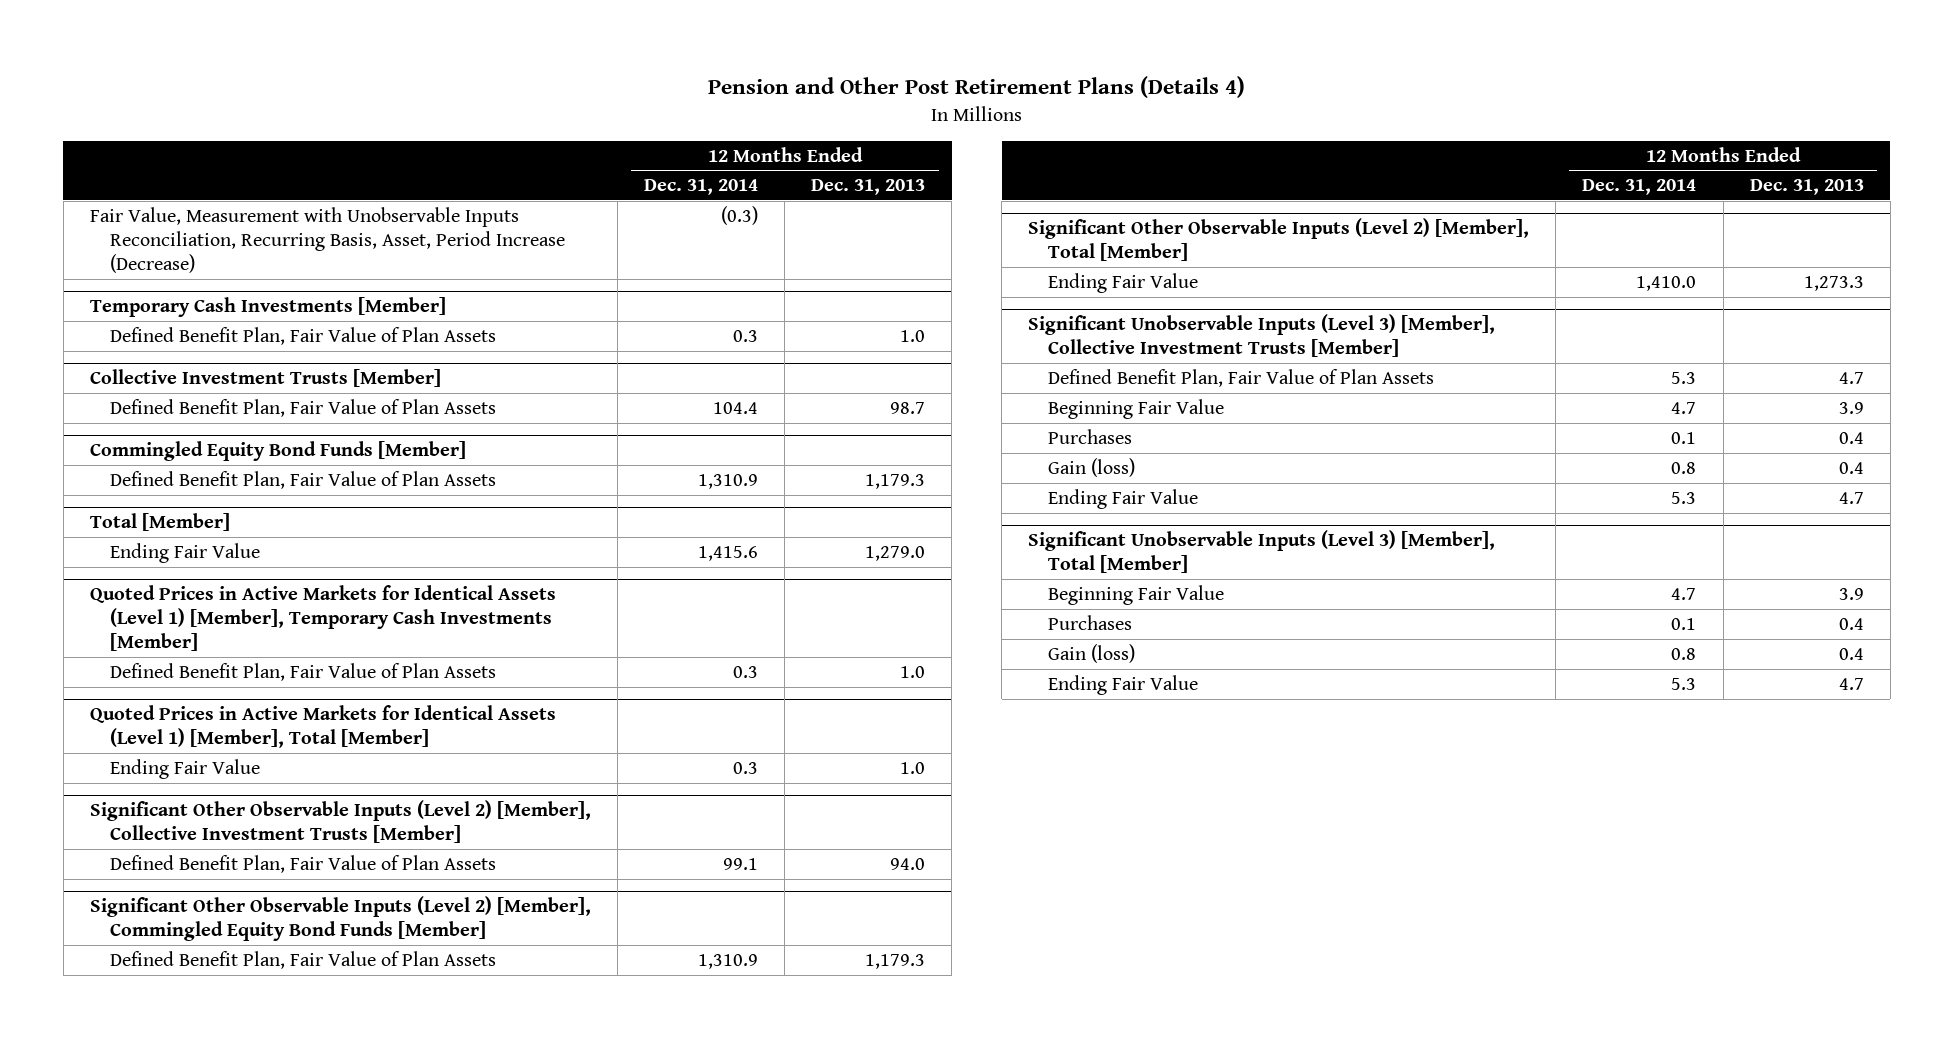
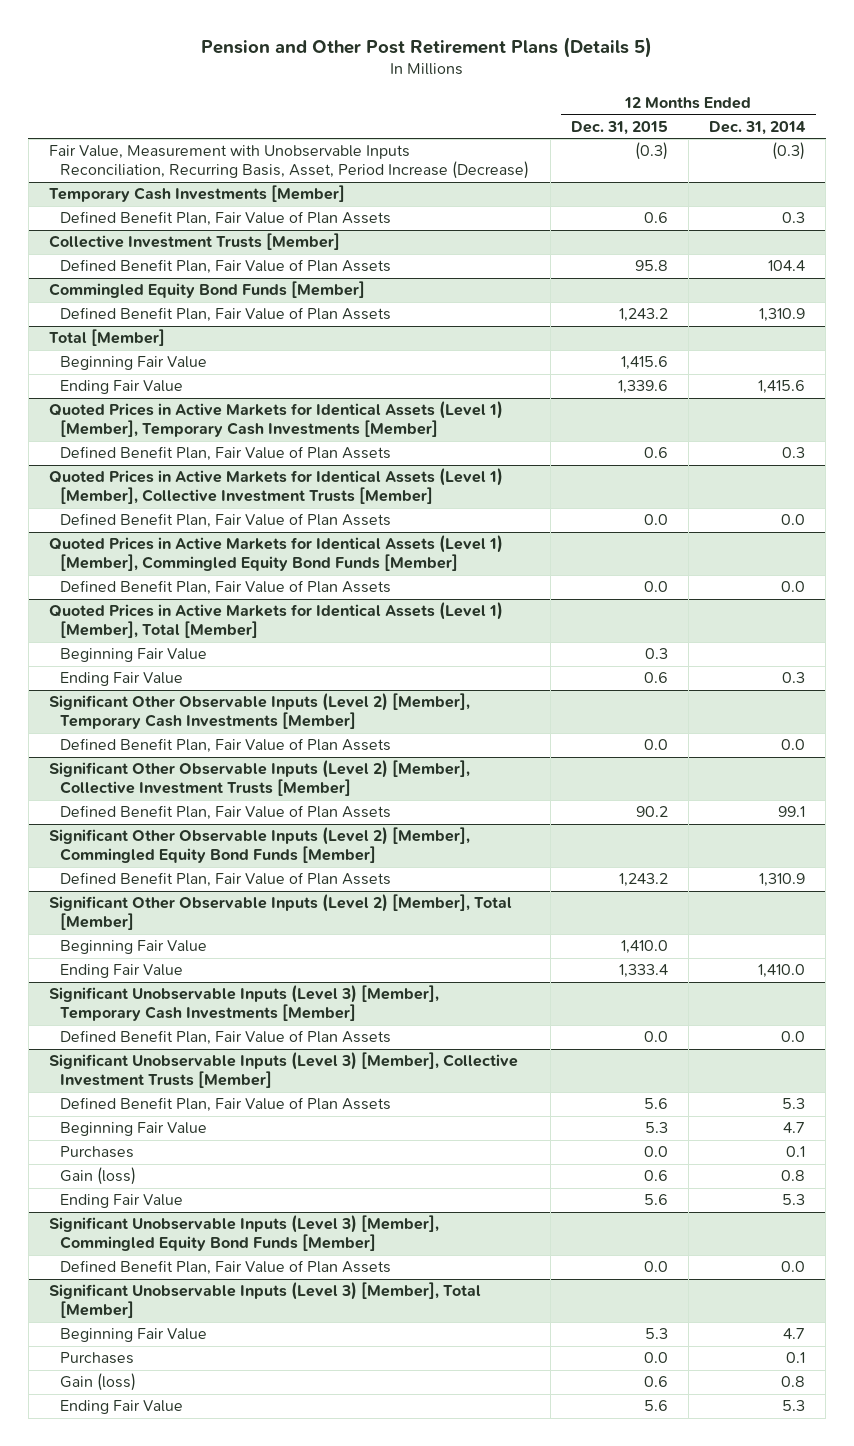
[707,76,1245,99] Pension and Other Post Retirement Plans (Details 4) -> [201,36,653,58] Pension and Other Post Retirement Plans (Details 5)
[811,179,926,196] Dec. 31, 2013 -> none
none -> [570,120,668,135] Dec. 31, 2015
none -> [60,356,208,371] Beginning Fair Value
none -> [48,468,503,505] Quoted Prices in Active Markets for Identical Assets (Level 1) [Member], Collective Investment Trusts [Member]
none -> [60,513,392,529] Defined Benefit Plan, Fair Value of Plan Assets
none -> [48,535,503,572] Quoted Prices in Active Markets for Identical Assets (Level 1) [Member], Commingled Equity Bond Funds [Member]
none -> [60,580,392,596] Defined Benefit Plan, Fair Value of Plan Assets
none -> [60,648,208,663] Beginning Fair Value
none -> [48,693,470,730] Significant Other Observable Inputs (Level 2) [Member], Temporary Cash Investments [Member]
none -> [60,738,392,754] Defined Benefit Plan, Fair Value of Plan Assets
none -> [60,940,208,955] Beginning Fair Value
none -> [48,985,439,1022] Significant Unobservable Inputs (Level 3) [Member], Temporary Cash Investments [Member]
none -> [60,1030,392,1046] Defined Benefit Plan, Fair Value of Plan Assets
none -> [48,1215,439,1252] Significant Unobservable Inputs (Level 3) [Member], Commingled Equity Bond Funds [Member]
none -> [60,1260,392,1276] Defined Benefit Plan, Fair Value of Plan Assets

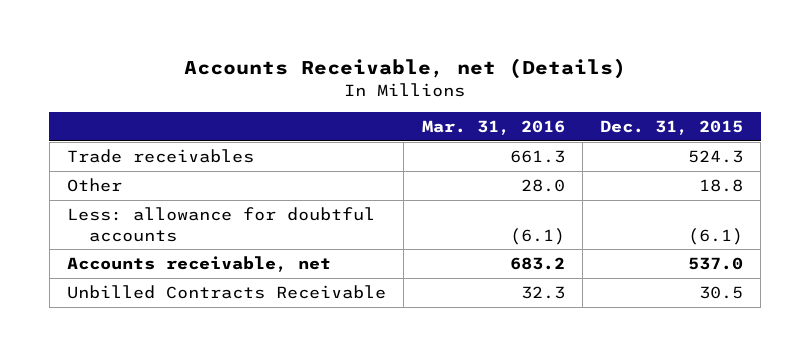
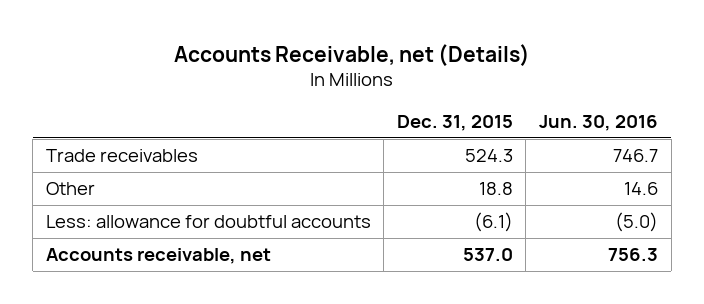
[421,119,565,135] Mar. 31, 2016 -> none
none -> [538,114,658,131] Jun. 30, 2016
[66,285,386,300] Unbilled Contracts Receivable -> none

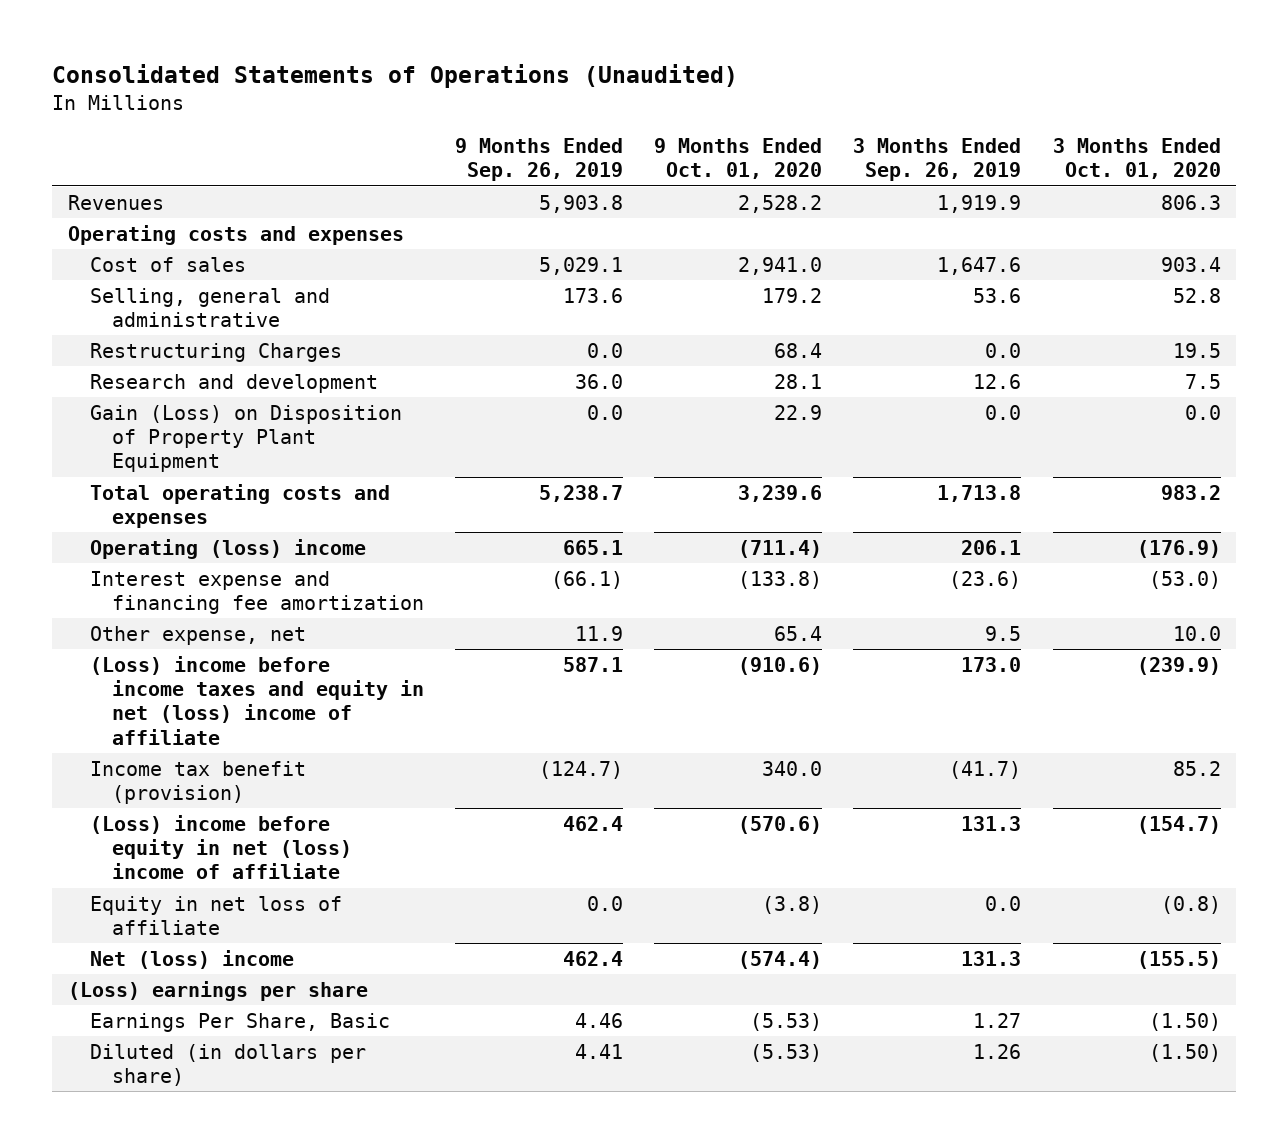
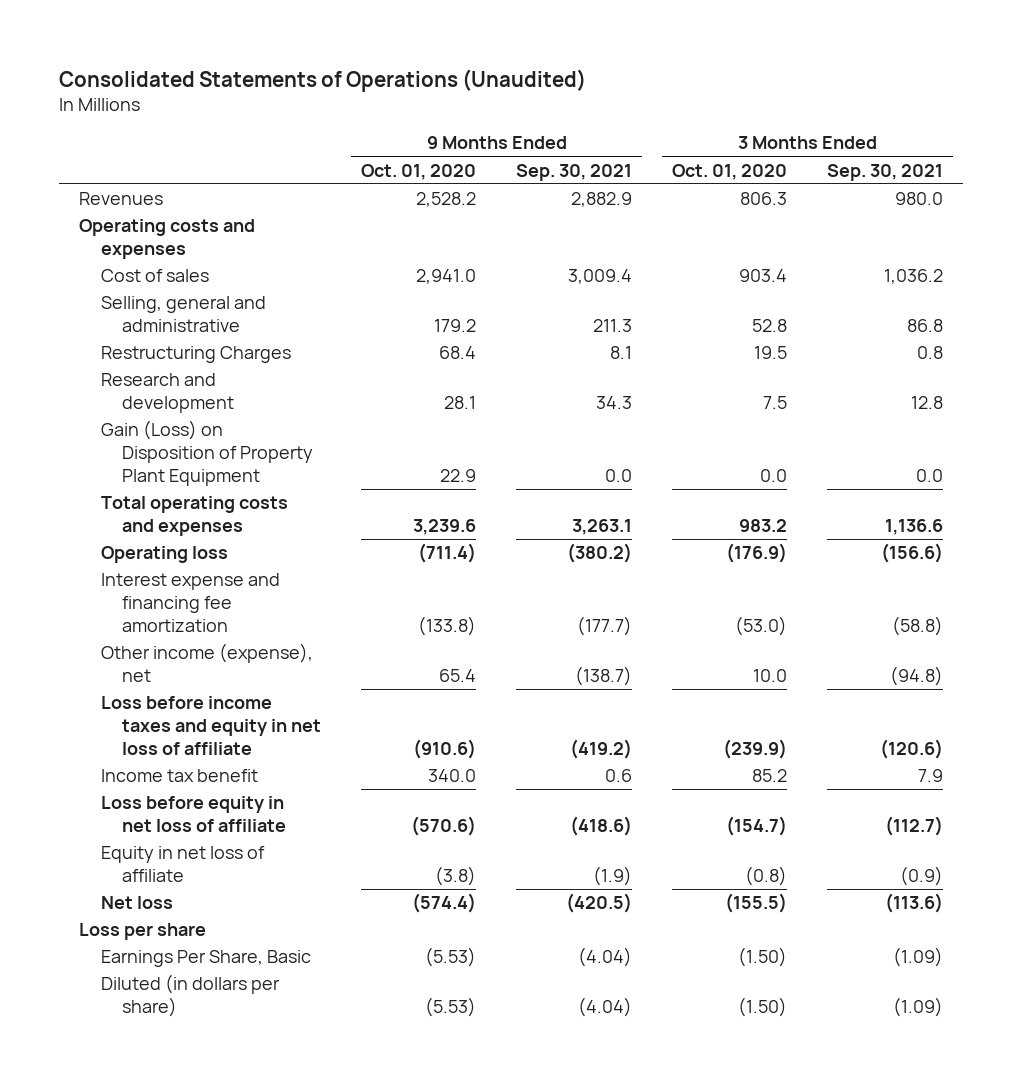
[455,138,624,182] 9 Months Ended Sep. 26, 2019 -> none
[853,138,1022,182] 3 Months Ended Sep. 26, 2019 -> none
none -> [516,163,633,181] Sep. 30, 2021
none -> [827,163,944,181] Sep. 30, 2021
[89,538,366,559] Operating (loss) income -> [100,546,228,564] Operating loss
[89,625,306,645] Other expense, net -> [100,643,313,683] Other income (expense), net
[89,655,424,745] (Loss) income before income taxes and equity in net (loss) income of affiliate -> [100,696,322,756] Loss before income taxes and equity in net loss of affiliate
[89,760,306,805] Income tax benefit (provision) -> [100,769,258,783] Income tax benefit
[89,814,352,880] (Loss) income before equity in net (loss) income of affiliate -> [100,796,287,833] Loss before equity in net loss of affiliate
[89,949,294,969] Net (loss) income -> [100,896,173,910] Net loss
[67,980,368,1001] (Loss) earnings per share -> [78,923,206,941] Loss per share

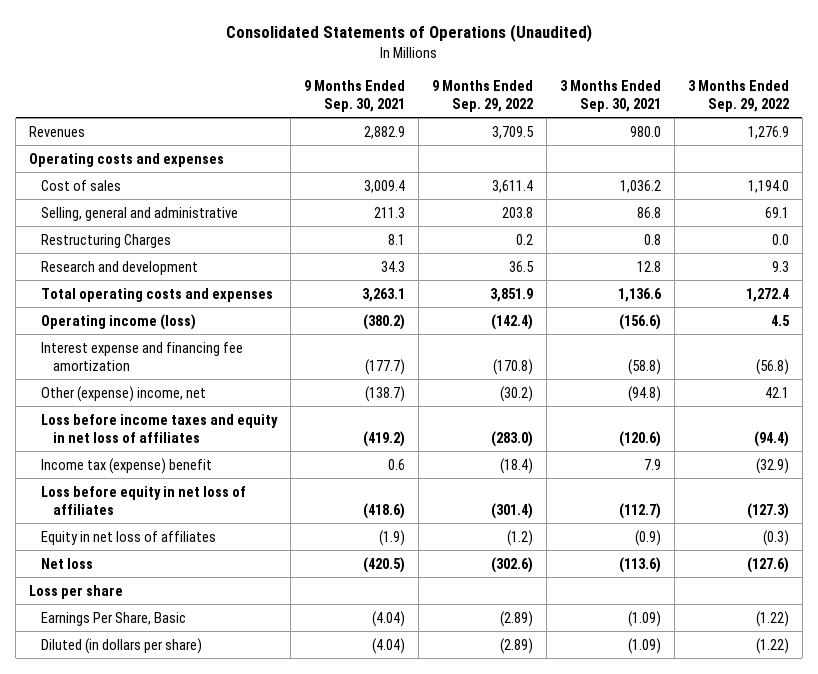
[361,163,477,180] Oct. 01, 2020 -> none
[672,163,788,180] Oct. 01, 2020 -> none
none -> [431,79,533,113] 9 Months Ended Sep. 29, 2022
none -> [687,79,789,113] 3 Months Ended Sep. 29, 2022
[100,420,314,487] Gain (Loss) on Disposition of Property Plant Equipment -> none
[100,546,228,564] Operating loss -> [41,313,197,330] Operating income (loss)
[100,643,313,683] Other income (expense), net -> [41,385,207,402] Other (expense) income, net
[100,696,322,756] Loss before income taxes and equity in net loss of affiliate -> [41,413,279,443] Loss before income taxes and equity in net loss of affiliates
[100,769,258,783] Income tax benefit -> [41,457,213,474] Income tax (expense) benefit
[100,796,287,833] Loss before equity in net loss of affiliate -> [41,485,247,515] Loss before equity in net loss of affiliates
[100,846,265,883] Equity in net loss of affiliate -> [41,530,217,545] Equity in net loss of affiliates

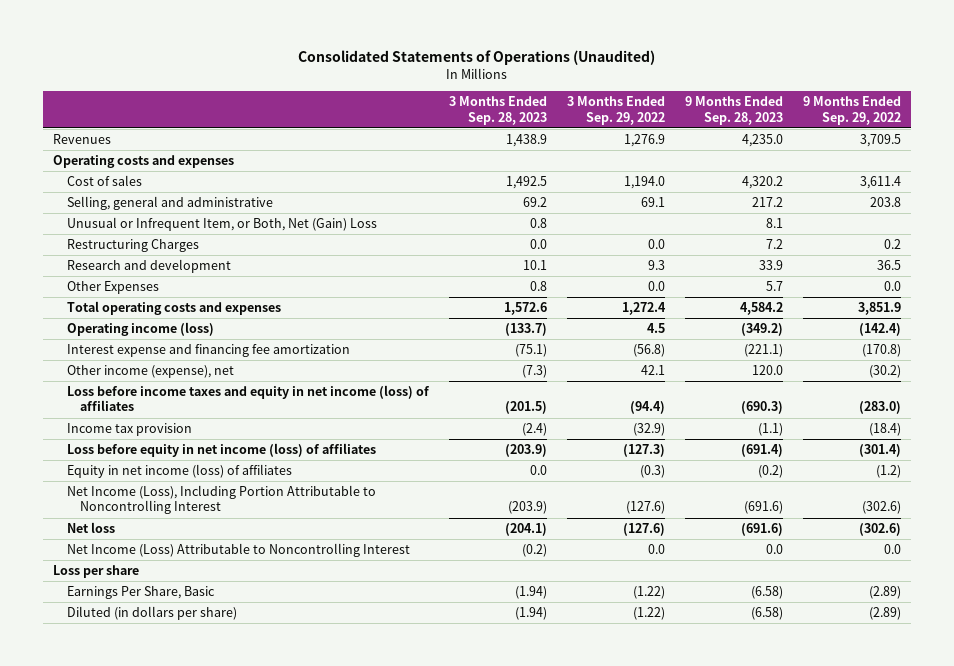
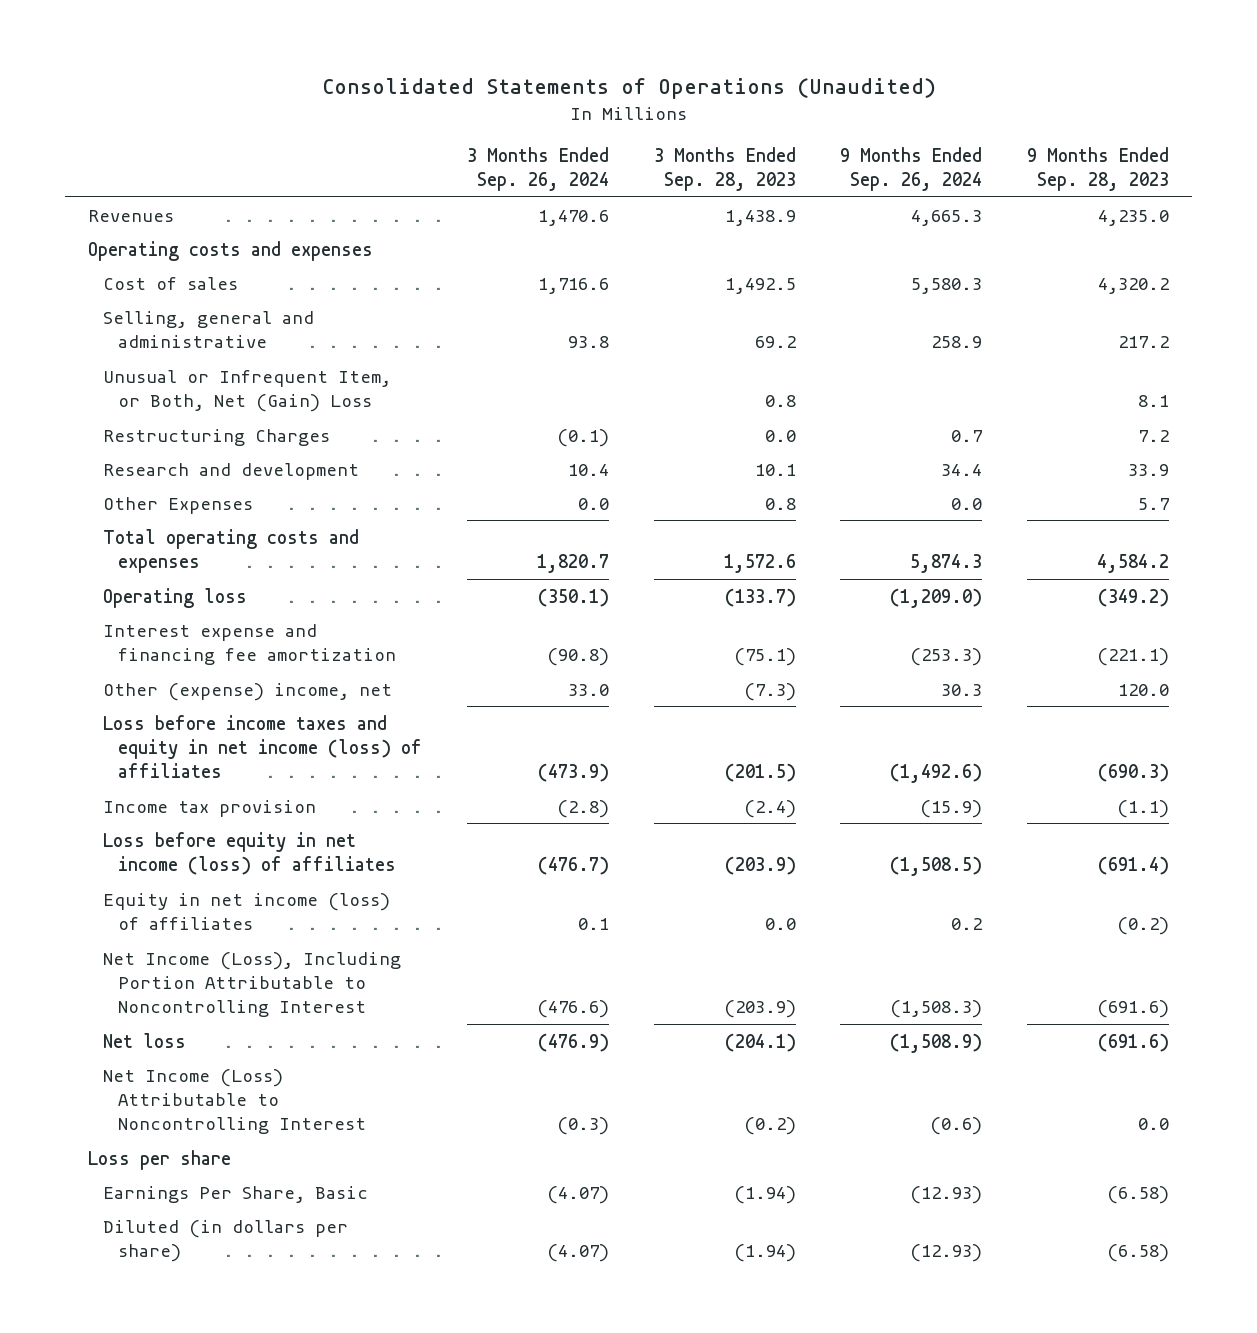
[566,96,665,125] 3 Months Ended Sep. 29, 2022 -> none
[802,96,901,125] 9 Months Ended Sep. 29, 2022 -> none
none -> [466,146,609,192] 3 Months Ended Sep. 26, 2024
none -> [840,146,983,192] 9 Months Ended Sep. 26, 2024
[66,322,214,337] Operating income (loss) -> [102,587,247,608] Operating loss
[66,365,234,379] Other income (expense), net -> [102,682,392,701] Other (expense) income, net

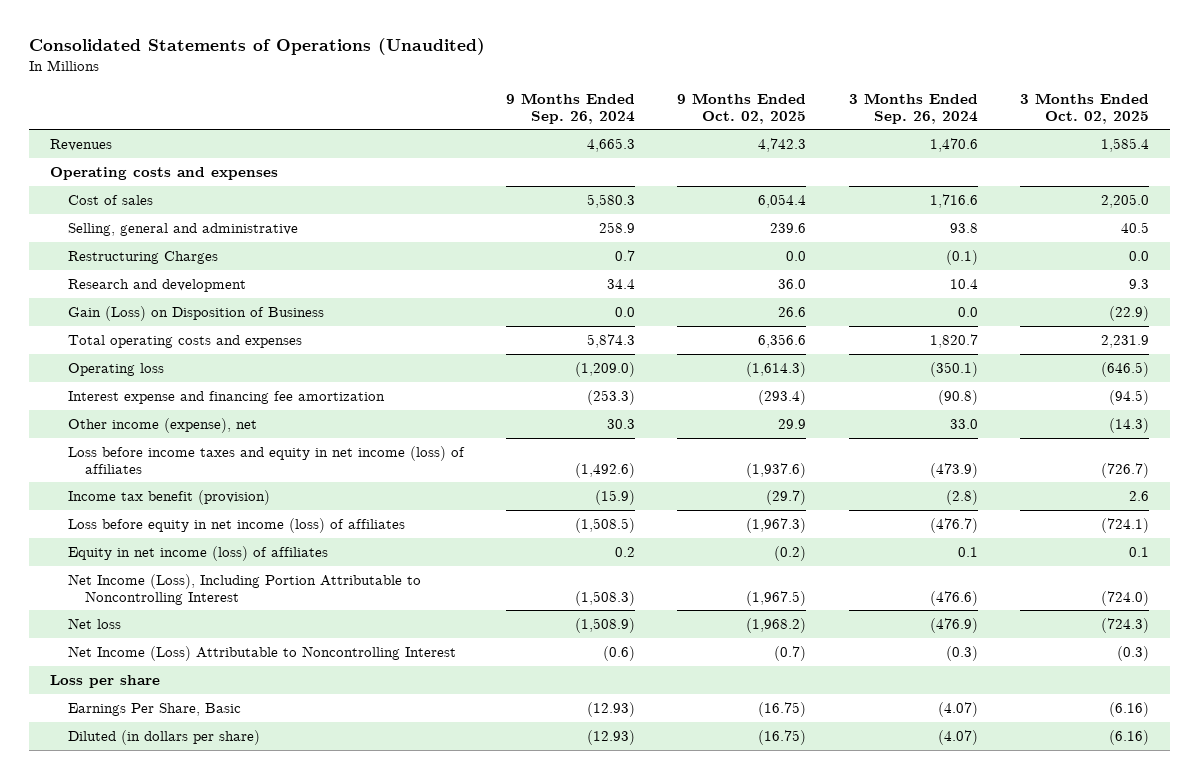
[653,146,796,192] 3 Months Ended Sep. 28, 2023 -> none
[1027,146,1170,192] 9 Months Ended Sep. 28, 2023 -> none
none -> [677,92,807,124] 9 Months Ended Oct. 02, 2025
none -> [1020,92,1150,124] 3 Months Ended Oct. 02, 2025
[102,369,391,412] Unusual or Infrequent Item, or Both, Net (Gain) Loss -> none
[102,496,253,514] Other Expenses -> none
none -> [67,305,324,321] Gain (Loss) on Disposition of Business
[102,682,392,701] Other (expense) income, net -> [67,417,257,433] Other income (expense), net
[102,799,316,817] Income tax provision -> [67,489,270,505] Income tax benefit (provision)

